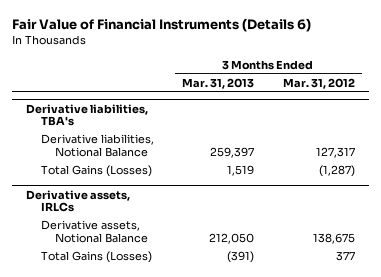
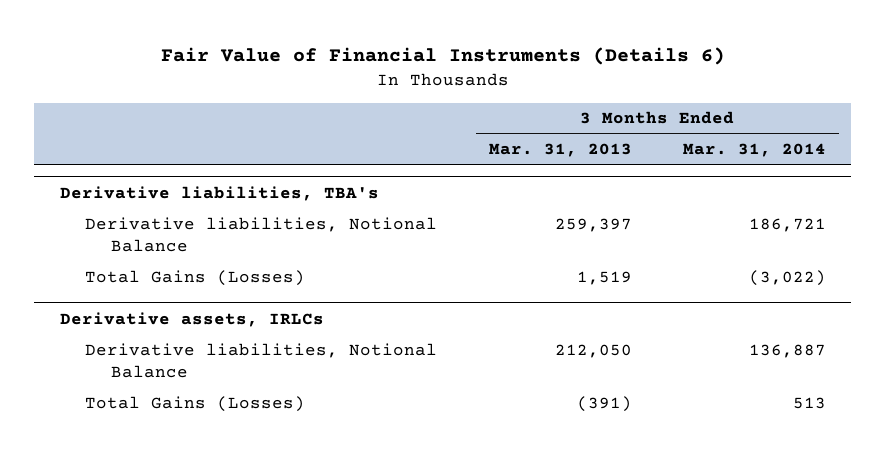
[282,77,355,89] Mar. 31, 2012 -> none
none -> [682,143,826,158] Mar. 31, 2014
[40,220,148,243] Derivative assets, Notional Balance -> [85,342,438,378] Derivative liabilities, Notional Balance

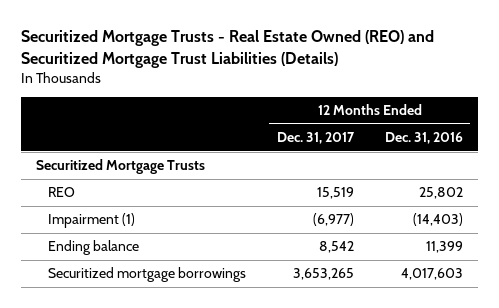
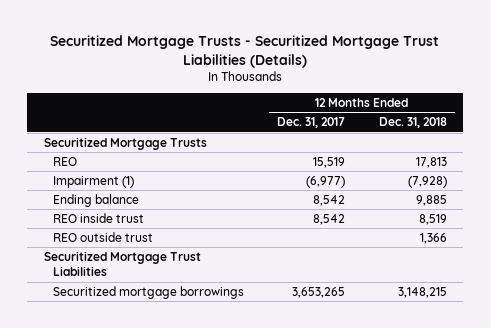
[20,30,434,68] Securitized Mortgage Trusts - Real Estate Owned (REO) and Securitized Mortgage Trust Liabilities (Details) -> [50,35,440,69] Securitized Mortgage Trusts - Securitized Mortgage Trust Liabilities (Details)
[384,131,463,144] Dec. 31, 2016 -> none
none -> [378,117,447,129] Dec. 31, 2018
none -> [53,212,145,223] REO inside trust
none -> [53,231,154,242] REO outside trust
none -> [44,250,202,277] Securitized Mortgage Trust Liabilities

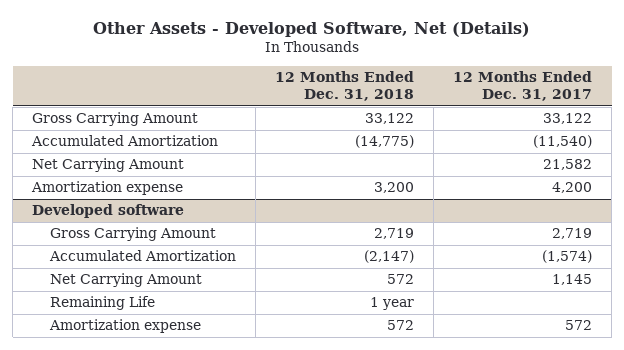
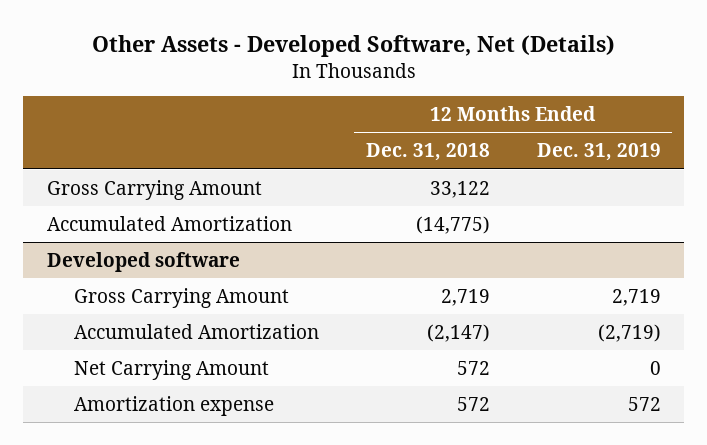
[453,71,593,102] 12 Months Ended Dec. 31, 2017 -> none
none -> [536,143,661,162] Dec. 31, 2019
[32,158,185,173] Net Carrying Amount -> none
[31,181,184,196] Amortization expense -> none
[50,296,156,311] Remaining Life -> none

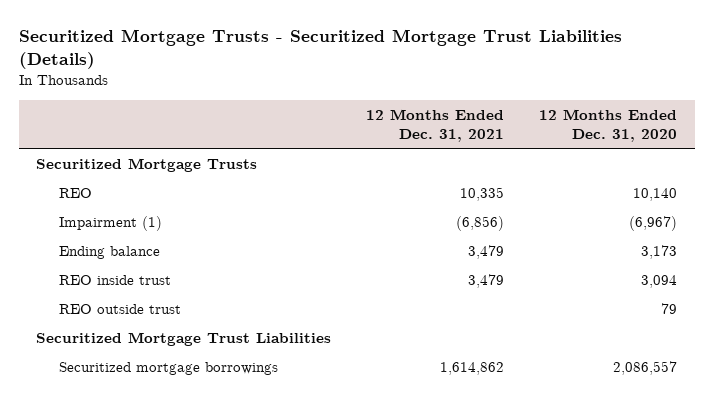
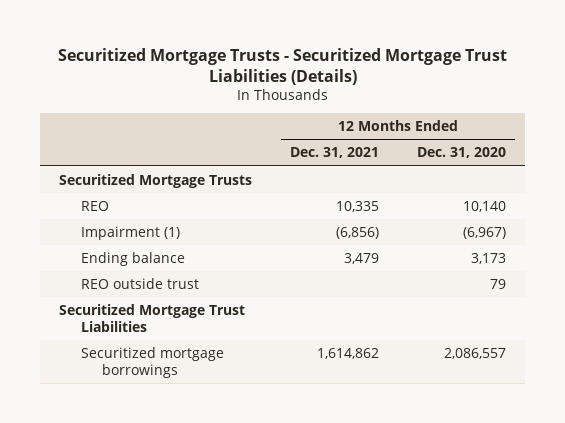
[58,274,171,285] REO inside trust -> none

